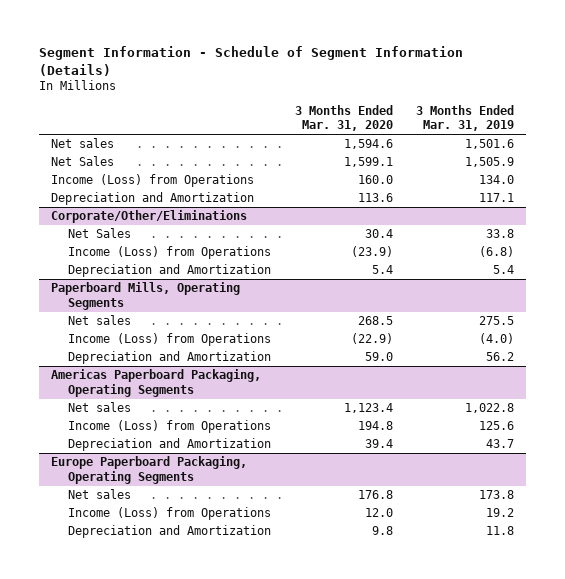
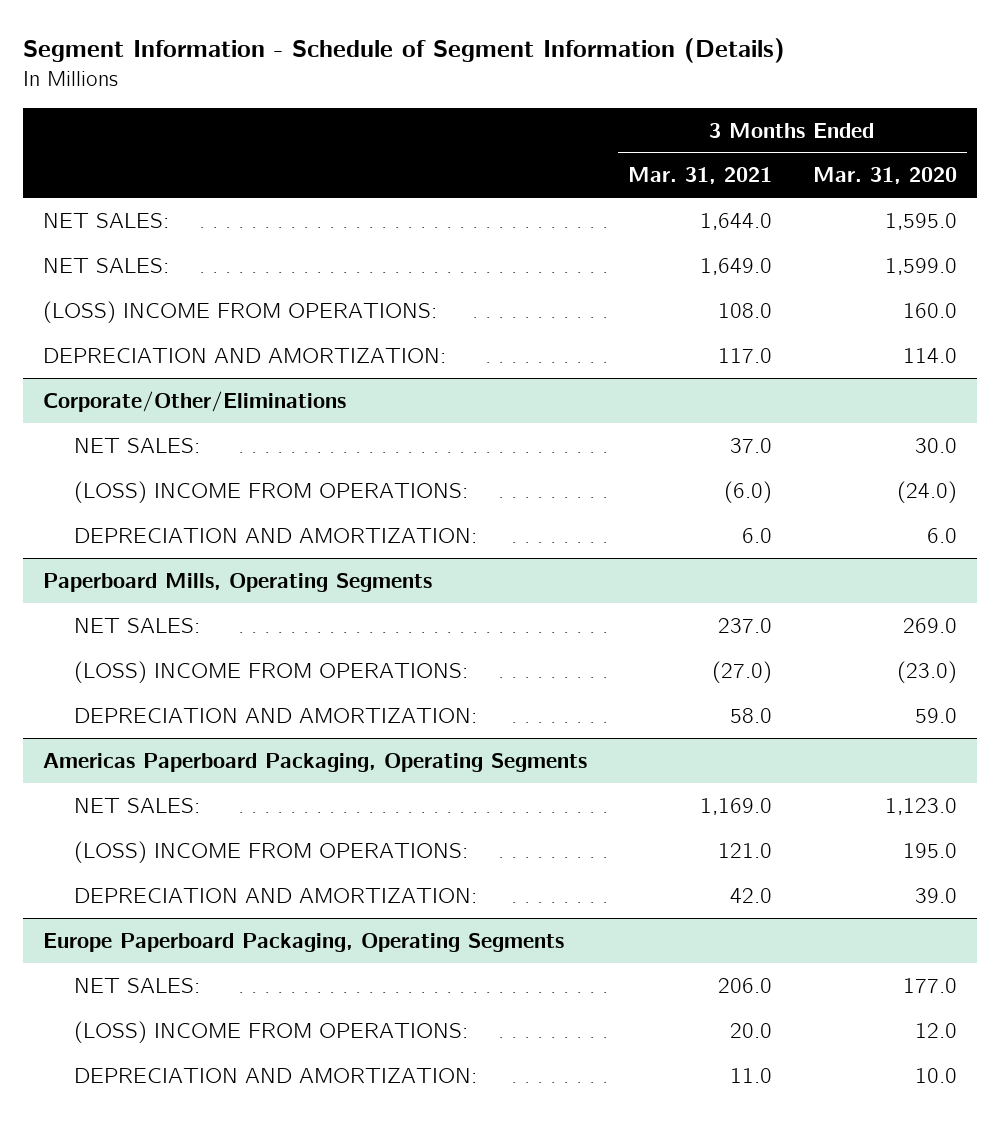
[416,104,515,132] 3 Months Ended Mar. 31, 2019 -> none
none -> [627,167,772,185] Mar. 31, 2021
[50,138,114,149] Net sales -> [43,212,170,228] NET SALES:
[343,139,393,150] 1,594.6 -> [884,212,957,230] 1,595.0
[50,156,114,167] Net Sales -> [43,257,170,273] NET SALES:
[343,157,393,168] 1,599.1 -> [884,257,957,275] 1,599.0
[50,174,254,188] Income (Loss) from Operations -> [43,300,438,323] (LOSS) INCOME FROM OPERATIONS:
[50,192,254,206] Depreciation and Amortization -> [43,346,447,363] DEPRECIATION AND AMORTIZATION:
[357,193,393,203] 113.6 -> [902,347,957,363] 114.0
[68,228,132,239] Net Sales -> [73,437,200,453] NET SALES:
[364,229,393,239] 30.4 -> [914,437,957,453] 30.0
[68,246,272,260] Income (Loss) from Operations -> [73,480,468,503] (LOSS) INCOME FROM OPERATIONS:
[350,246,393,258] (23.9) -> [896,480,957,503] (24.0)
[68,264,272,278] Depreciation and Amortization -> [73,526,477,543] DEPRECIATION AND AMORTIZATION:
[371,265,393,275] 5.4 -> [926,527,957,543] 6.0
[68,315,132,326] Net sales -> [73,617,200,633] NET SALES:
[357,316,393,326] 268.5 -> [902,617,957,633] 269.0
[68,333,272,347] Income (Loss) from Operations -> [73,660,468,683] (LOSS) INCOME FROM OPERATIONS:
[350,333,393,345] (22.9) -> [896,660,957,683] (23.0)
[68,351,272,365] Depreciation and Amortization -> [73,706,477,723] DEPRECIATION AND AMORTIZATION:
[68,402,132,413] Net sales -> [73,797,200,813] NET SALES:
[343,403,393,414] 1,123.4 -> [884,797,957,815] 1,123.0
[68,420,272,434] Income (Loss) from Operations -> [73,840,468,863] (LOSS) INCOME FROM OPERATIONS:
[357,421,393,431] 194.8 -> [902,842,957,858] 195.0
[68,438,272,452] Depreciation and Amortization -> [73,886,477,903] DEPRECIATION AND AMORTIZATION:
[364,439,393,449] 39.4 -> [914,887,957,903] 39.0
[68,489,132,500] Net sales -> [73,977,200,993] NET SALES:
[357,490,393,500] 176.8 -> [902,977,957,993] 177.0
[68,507,272,521] Income (Loss) from Operations -> [73,1020,468,1043] (LOSS) INCOME FROM OPERATIONS:
[68,525,272,539] Depreciation and Amortization -> [73,1066,477,1083] DEPRECIATION AND AMORTIZATION:
[371,526,393,536] 9.8 -> [914,1067,957,1083] 10.0

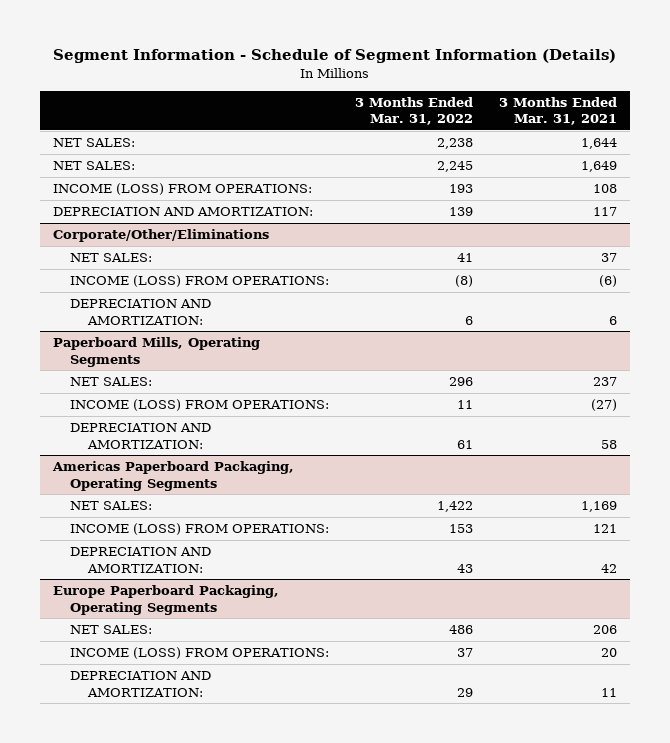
[812,167,957,185] Mar. 31, 2020 -> none
none -> [355,96,474,126] 3 Months Ended Mar. 31, 2022
[699,212,772,230] 1,644.0 -> [581,138,618,150] 1,644
[699,257,772,275] 1,649.0 -> [581,161,618,173] 1,649
[43,300,438,323] (LOSS) INCOME FROM OPERATIONS: -> [52,183,312,196] INCOME (LOSS) FROM OPERATIONS:
[717,302,772,318] 108.0 -> [593,184,618,194] 108
[717,347,772,363] 117.0 -> [593,207,618,217] 117
[729,437,772,453] 37.0 -> [601,253,618,263] 37
[73,480,468,503] (LOSS) INCOME FROM OPERATIONS: -> [70,275,330,288] INCOME (LOSS) FROM OPERATIONS:
[723,480,772,503] (6.0) -> [599,275,618,288] (6)
[741,527,772,543] 6.0 -> [609,315,618,325] 6
[717,617,772,633] 237.0 -> [593,377,618,387] 237
[73,660,468,683] (LOSS) INCOME FROM OPERATIONS: -> [70,399,330,412] INCOME (LOSS) FROM OPERATIONS:
[711,660,772,683] (27.0) -> [591,399,618,412] (27)
[729,707,772,723] 58.0 -> [601,439,618,449] 58
[699,797,772,815] 1,169.0 -> [581,501,618,513] 1,169
[73,840,468,863] (LOSS) INCOME FROM OPERATIONS: -> [70,523,330,536] INCOME (LOSS) FROM OPERATIONS:
[717,842,772,858] 121.0 -> [593,524,618,534] 121
[729,887,772,903] 42.0 -> [601,563,618,573] 42
[717,977,772,993] 206.0 -> [593,625,618,635] 206
[73,1020,468,1043] (LOSS) INCOME FROM OPERATIONS: -> [70,647,330,660] INCOME (LOSS) FROM OPERATIONS:
[729,1022,772,1038] 20.0 -> [601,648,618,658] 20
[729,1067,772,1083] 11.0 -> [601,687,618,697] 11

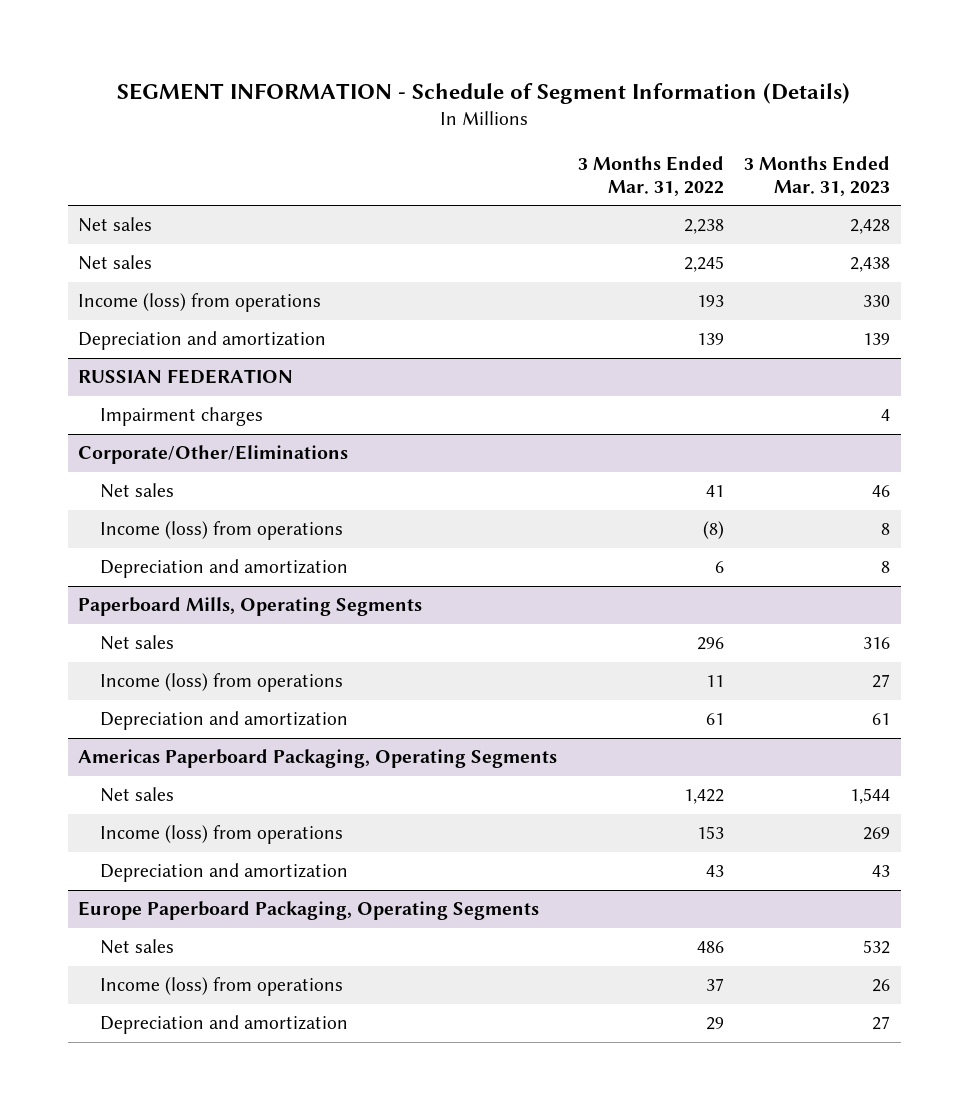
[52,48,616,63] Segment Information - Schedule of Segment Information (Details) -> [117,82,851,104] SEGMENT INFORMATION - Schedule of Segment Information (Details)
[499,96,618,126] 3 Months Ended Mar. 31, 2021 -> none
none -> [744,156,891,197] 3 Months Ended Mar. 31, 2023
[52,138,135,148] NET SALES: -> [78,217,153,233] Net sales
[52,161,135,171] NET SALES: -> [78,255,153,271] Net sales
[52,183,312,196] INCOME (LOSS) FROM OPERATIONS: -> [78,293,322,313] Income (loss) from operations
[52,207,313,217] DEPRECIATION AND AMORTIZATION: -> [78,331,327,351] Depreciation and amortization
none -> [78,369,294,385] RUSSIAN FEDERATION
none -> [99,407,263,427] Impairment charges
[70,253,153,263] NET SALES: -> [99,483,174,499] Net sales
[70,275,330,288] INCOME (LOSS) FROM OPERATIONS: -> [99,521,343,541] Income (loss) from operations
[70,299,212,325] DEPRECIATION AND AMORTIZATION: -> [99,559,348,579] Depreciation and amortization
[70,377,153,387] NET SALES: -> [99,635,174,651] Net sales
[70,399,330,412] INCOME (LOSS) FROM OPERATIONS: -> [99,673,343,693] Income (loss) from operations
[70,423,212,449] DEPRECIATION AND AMORTIZATION: -> [99,711,348,731] Depreciation and amortization
[70,501,153,511] NET SALES: -> [99,787,174,803] Net sales
[70,523,330,536] INCOME (LOSS) FROM OPERATIONS: -> [99,825,343,845] Income (loss) from operations
[70,547,212,573] DEPRECIATION AND AMORTIZATION: -> [99,863,348,883] Depreciation and amortization
[70,625,153,635] NET SALES: -> [99,939,174,955] Net sales
[70,647,330,660] INCOME (LOSS) FROM OPERATIONS: -> [99,977,343,997] Income (loss) from operations
[70,671,212,697] DEPRECIATION AND AMORTIZATION: -> [99,1015,348,1035] Depreciation and amortization

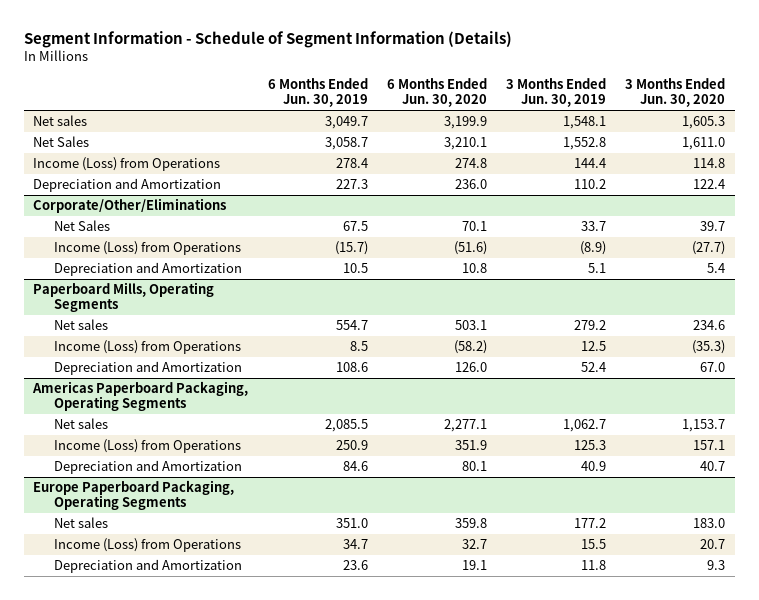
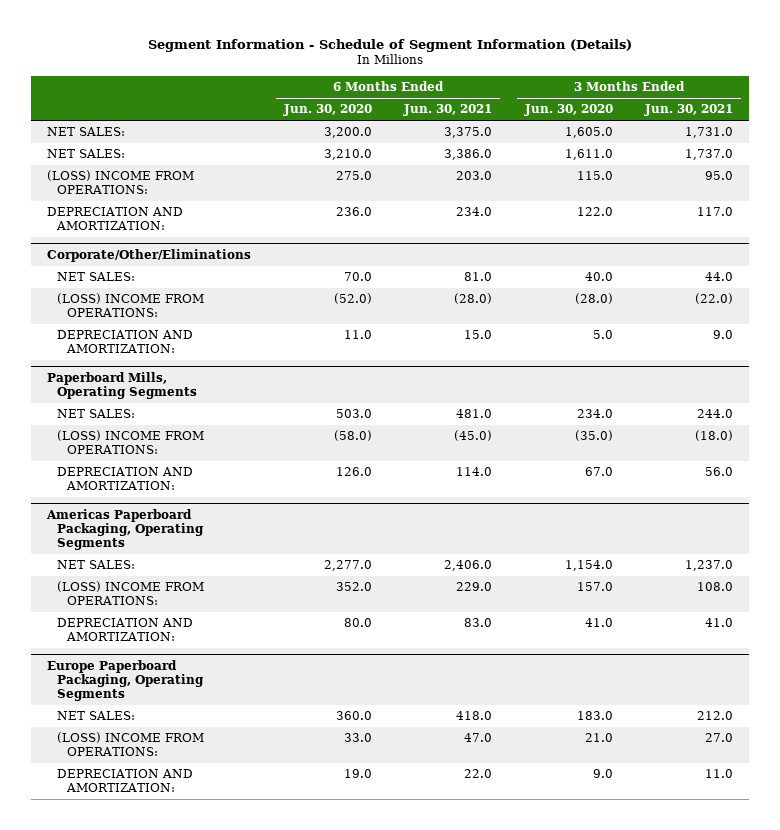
[267,78,368,108] 6 Months Ended Jun. 30, 2019 -> none
[506,78,607,108] 3 Months Ended Jun. 30, 2019 -> none
none -> [403,104,493,117] Jun. 30, 2021
none -> [644,104,734,117] Jun. 30, 2021
[33,115,88,127] Net sales -> [47,127,126,137] NET SALES:
[443,116,487,130] 3,199.9 -> [323,127,372,139] 3,200.0
[682,116,726,130] 1,605.3 -> [564,127,613,139] 1,605.0
[33,136,90,148] Net Sales -> [47,149,126,159] NET SALES:
[443,137,487,151] 3,210.1 -> [323,149,372,161] 3,210.0
[33,157,221,172] Income (Loss) from Operations -> [47,170,195,195] (LOSS) INCOME FROM OPERATIONS:
[454,158,487,169] 274.8 -> [335,171,372,181] 275.0
[693,158,726,169] 114.8 -> [576,171,613,181] 115.0
[33,178,222,193] Depreciation and Amortization -> [47,207,184,231] DEPRECIATION AND AMORTIZATION:
[693,179,726,190] 122.4 -> [576,207,613,217] 122.0
[53,220,110,232] Net Sales -> [57,272,136,282] NET SALES:
[461,221,487,232] 70.1 -> [343,272,372,282] 70.0
[700,221,726,232] 39.7 -> [584,272,613,282] 40.0
[53,241,241,256] Income (Loss) from Operations -> [57,293,205,318] (LOSS) INCOME FROM OPERATIONS:
[453,241,487,256] (51.6) -> [333,293,372,305] (52.0)
[692,241,726,256] (27.7) -> [574,293,613,305] (28.0)
[53,262,242,277] Depreciation and Amortization -> [57,330,194,354] DEPRECIATION AND AMORTIZATION:
[461,263,487,274] 10.8 -> [343,330,372,340] 11.0
[707,263,726,274] 5.4 -> [592,330,613,340] 5.0
[53,319,108,331] Net sales -> [57,409,136,419] NET SALES:
[454,320,487,331] 503.1 -> [335,409,372,419] 503.0
[693,320,726,331] 234.6 -> [576,409,613,419] 234.0
[53,340,241,355] Income (Loss) from Operations -> [57,430,205,455] (LOSS) INCOME FROM OPERATIONS:
[453,340,487,355] (58.2) -> [333,430,372,442] (58.0)
[692,340,726,355] (35.3) -> [574,430,613,442] (35.0)
[53,361,242,376] Depreciation and Amortization -> [57,467,194,491] DEPRECIATION AND AMORTIZATION:
[53,418,108,430] Net sales -> [57,560,136,570] NET SALES:
[443,419,487,433] 2,277.1 -> [323,560,372,572] 2,277.0
[682,419,726,433] 1,153.7 -> [564,560,613,572] 1,154.0
[53,439,241,454] Income (Loss) from Operations -> [57,581,205,606] (LOSS) INCOME FROM OPERATIONS:
[454,440,487,451] 351.9 -> [335,582,372,592] 352.0
[693,440,726,451] 157.1 -> [576,582,613,592] 157.0
[53,460,242,475] Depreciation and Amortization -> [57,618,194,642] DEPRECIATION AND AMORTIZATION:
[461,461,487,472] 80.1 -> [343,618,372,628] 80.0
[700,461,726,472] 40.7 -> [584,618,613,628] 41.0
[53,517,108,529] Net sales -> [57,711,136,721] NET SALES:
[454,518,487,529] 359.8 -> [335,711,372,721] 360.0
[53,538,241,553] Income (Loss) from Operations -> [57,732,205,757] (LOSS) INCOME FROM OPERATIONS:
[461,539,487,550] 32.7 -> [343,733,372,743] 33.0
[700,539,726,550] 20.7 -> [584,733,613,743] 21.0
[53,559,242,574] Depreciation and Amortization -> [57,769,194,793] DEPRECIATION AND AMORTIZATION:
[461,560,487,571] 19.1 -> [343,769,372,779] 19.0
[707,560,726,571] 9.3 -> [592,769,613,779] 9.0

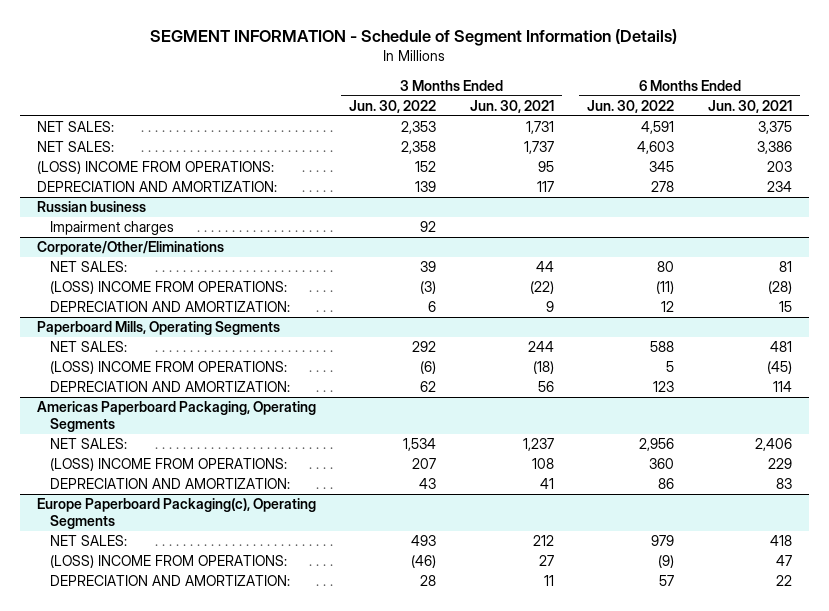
[148,38,633,52] Segment Information - Schedule of Segment Information (Details) -> [150,29,678,47] SEGMENT INFORMATION - Schedule of Segment Information (Details)
[282,104,372,117] Jun. 30, 2020 -> none
[523,104,613,117] Jun. 30, 2020 -> none
none -> [349,99,437,113] Jun. 30, 2022
none -> [587,99,675,113] Jun. 30, 2022
[444,127,493,139] 3,375.0 -> [757,121,792,135] 3,375
[685,127,734,139] 1,731.0 -> [525,121,554,135] 1,731
[444,149,493,161] 3,386.0 -> [756,141,792,155] 3,386
[685,149,734,161] 1,737.0 -> [523,141,554,155] 1,737
[456,171,493,181] 203.0 -> [766,161,792,173] 203
[705,171,734,181] 95.0 -> [537,161,554,173] 95
[456,207,493,217] 234.0 -> [766,181,792,193] 234
[697,207,734,217] 117.0 -> [536,181,554,193] 117
none -> [36,201,146,213] Russian business
none -> [49,221,174,236] Impairment charges
[464,272,493,282] 81.0 -> [778,261,792,273] 81
[705,272,734,282] 44.0 -> [535,261,554,273] 44
[454,293,493,305] (28.0) -> [767,281,792,295] (28)
[695,293,734,305] (22.0) -> [529,281,554,295] (22)
[464,330,493,340] 15.0 -> [778,301,792,313] 15
[713,330,734,340] 9.0 -> [545,301,554,313] 9
[456,409,493,419] 481.0 -> [769,341,792,353] 481
[697,409,734,419] 244.0 -> [527,341,554,353] 244
[454,430,493,442] (45.0) -> [766,361,792,375] (45)
[695,430,734,442] (18.0) -> [532,361,554,375] (18)
[456,467,493,477] 114.0 -> [772,381,792,393] 114
[705,467,734,477] 56.0 -> [537,381,554,393] 56
[444,560,493,572] 2,406.0 -> [754,438,792,452] 2,406
[685,560,734,572] 1,237.0 -> [522,438,554,452] 1,237
[456,582,493,592] 229.0 -> [767,458,792,470] 229
[697,582,734,592] 108.0 -> [531,458,554,470] 108
[464,618,493,628] 83.0 -> [775,478,792,490] 83
[705,618,734,628] 41.0 -> [539,478,554,490] 41
[47,660,205,702] Europe Paperboard Packaging, Operating Segments -> [36,498,316,529] Europe Paperboard Packaging(c), Operating Segments
[456,711,493,721] 418.0 -> [769,535,792,547] 418
[697,711,734,721] 212.0 -> [532,535,554,547] 212
[464,733,493,743] 47.0 -> [775,555,792,567] 47
[705,733,734,743] 27.0 -> [538,555,554,567] 27
[464,769,493,779] 22.0 -> [775,575,792,587] 22
[705,769,734,779] 11.0 -> [543,575,554,587] 11

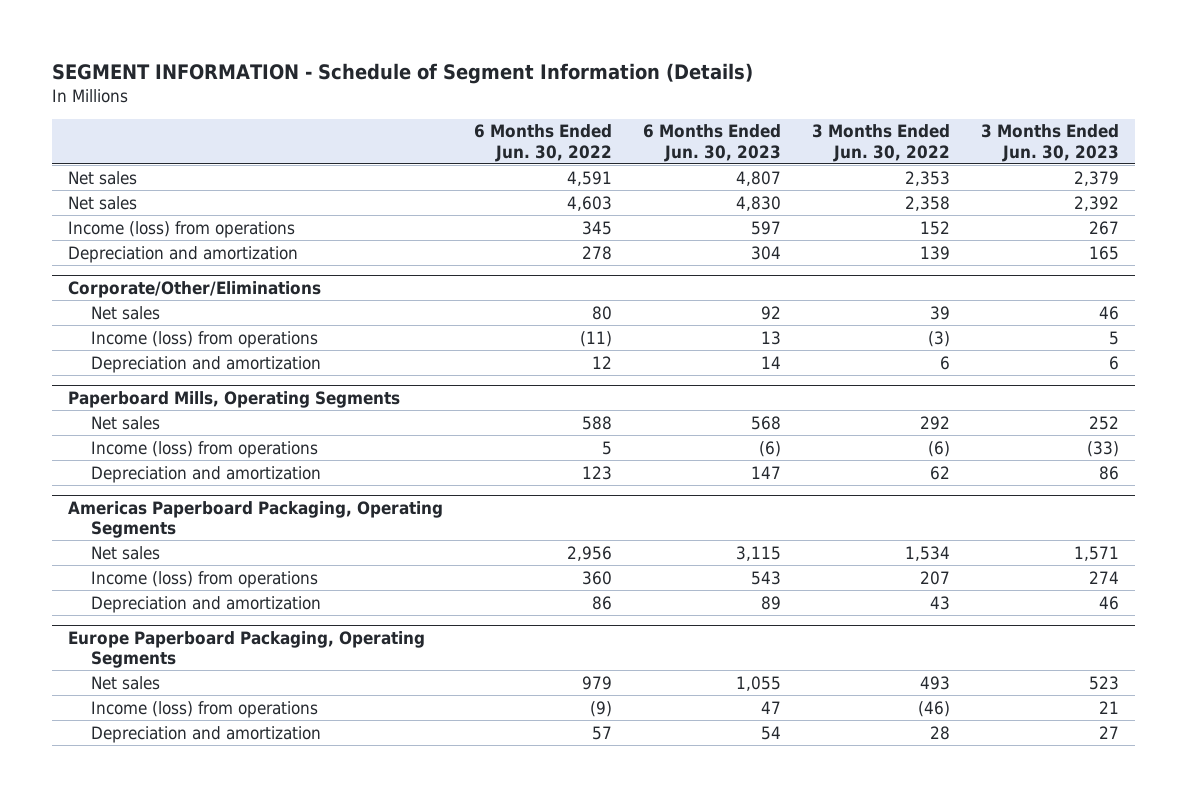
[469,99,554,113] Jun. 30, 2021 -> none
[707,99,792,113] Jun. 30, 2021 -> none
none -> [642,124,781,162] 6 Months Ended Jun. 30, 2023
none -> [981,124,1120,162] 3 Months Ended Jun. 30, 2023
[36,201,146,213] Russian business -> none
[49,221,174,236] Impairment charges -> none
[36,121,114,133] NET SALES: -> [67,170,137,185] Net sales
[36,141,114,153] NET SALES: -> [67,195,137,210] Net sales
[36,161,274,175] (LOSS) INCOME FROM OPERATIONS: -> [67,220,295,238] Income (loss) from operations
[36,181,277,193] DEPRECIATION AND AMORTIZATION: -> [67,245,298,263] Depreciation and amortization
[49,261,127,273] NET SALES: -> [90,305,160,320] Net sales
[49,281,287,295] (LOSS) INCOME FROM OPERATIONS: -> [90,330,318,348] Income (loss) from operations
[49,301,290,313] DEPRECIATION AND AMORTIZATION: -> [90,355,321,373] Depreciation and amortization
[49,341,127,353] NET SALES: -> [90,415,160,430] Net sales
[49,361,287,375] (LOSS) INCOME FROM OPERATIONS: -> [90,440,318,458] Income (loss) from operations
[49,381,290,393] DEPRECIATION AND AMORTIZATION: -> [90,465,321,483] Depreciation and amortization
[49,438,127,450] NET SALES: -> [90,545,160,560] Net sales
[49,458,287,472] (LOSS) INCOME FROM OPERATIONS: -> [90,570,318,588] Income (loss) from operations
[49,478,290,490] DEPRECIATION AND AMORTIZATION: -> [90,595,321,613] Depreciation and amortization
[36,498,316,529] Europe Paperboard Packaging(c), Operating Segments -> [67,630,425,668] Europe Paperboard Packaging, Operating Segments
[49,535,127,547] NET SALES: -> [90,675,160,690] Net sales
[49,555,287,569] (LOSS) INCOME FROM OPERATIONS: -> [90,700,318,718] Income (loss) from operations
[49,575,290,587] DEPRECIATION AND AMORTIZATION: -> [90,725,321,743] Depreciation and amortization

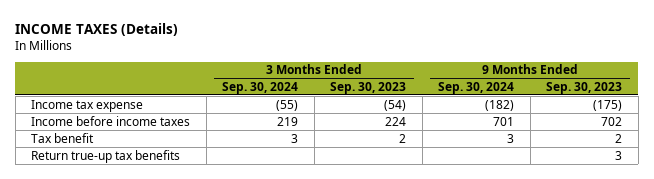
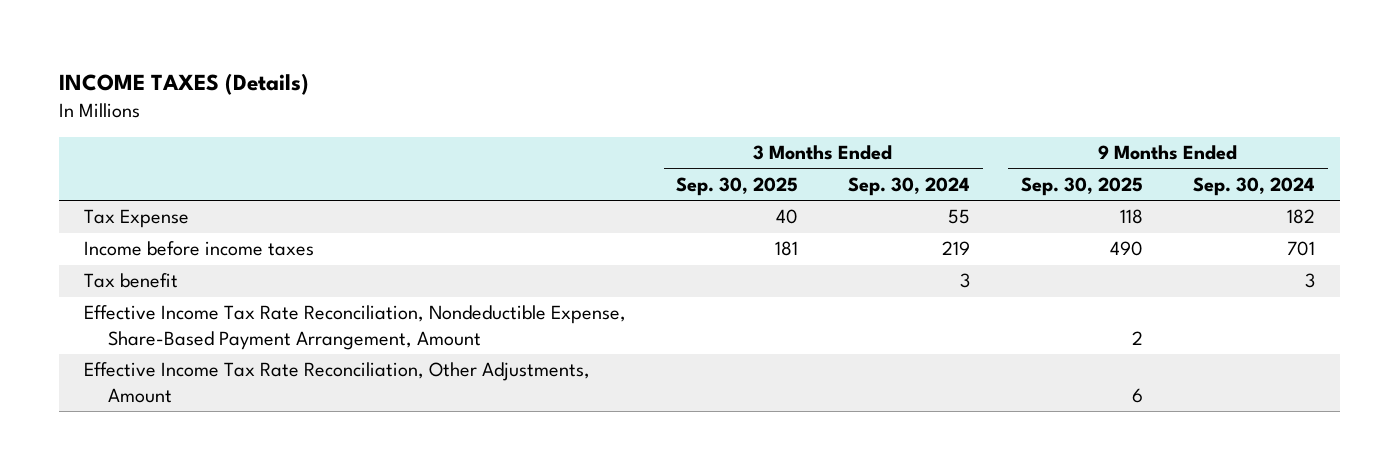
[330,81,407,94] Sep. 30, 2023 -> none
[546,81,623,94] Sep. 30, 2023 -> none
none -> [676,176,799,196] Sep. 30, 2025
none -> [1020,176,1143,196] Sep. 30, 2025
[31,99,144,112] Income tax expense -> [83,209,189,229] Tax Expense
[276,99,299,111] (55) -> [948,209,971,225] 55
[485,99,515,111] (182) -> [1287,209,1316,225] 182
[31,149,181,163] Return true-up tax benefits -> none
none -> [83,305,626,350] Effective Income Tax Rate Reconciliation, Nondeductible Expense, Share-Based Payment Arrangement, Amount
none -> [83,362,590,403] Effective Income Tax Rate Reconciliation, Other Adjustments, Amount

